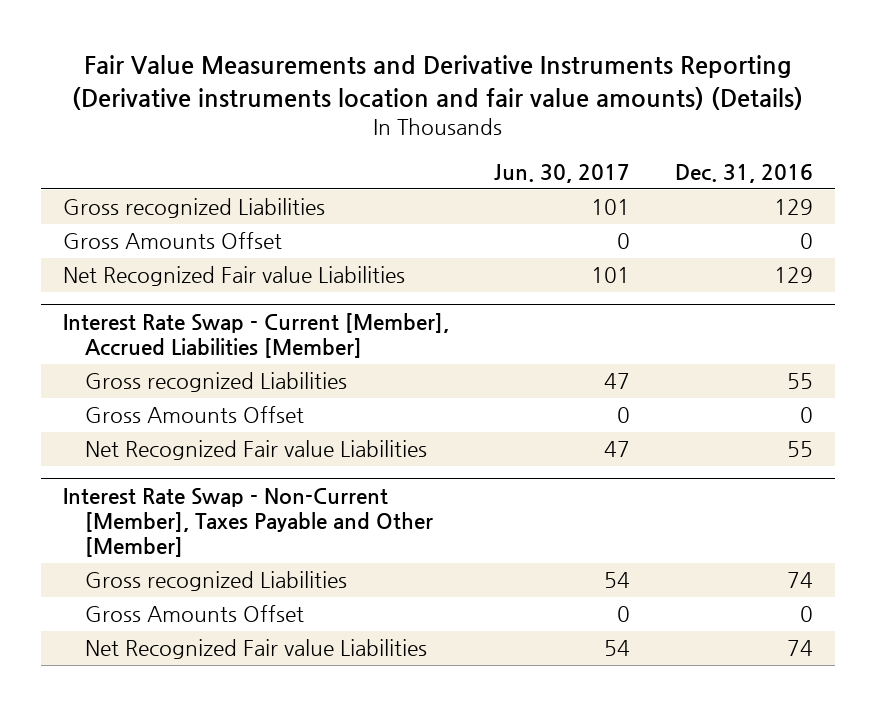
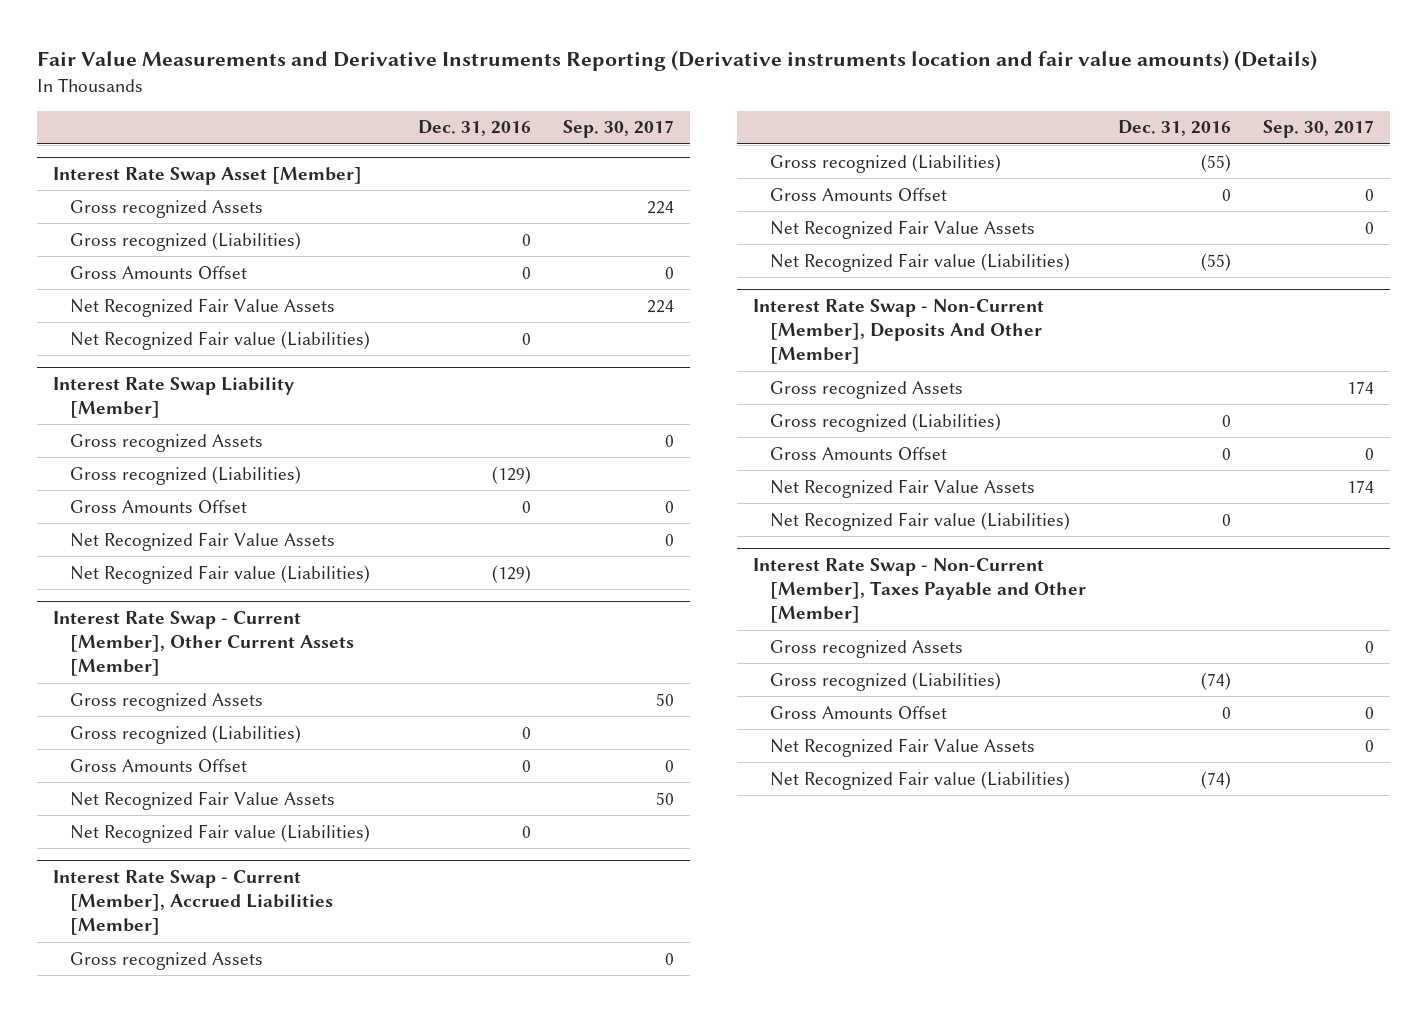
[494,163,631,183] Jun. 30, 2017 -> none
none -> [563,120,675,139] Sep. 30, 2017
none -> [53,166,363,185] Interest Rate Swap Asset [Member]
none -> [70,199,264,218] Gross recognized Assets
[63,198,326,219] Gross recognized Liabilities -> [70,231,302,251] Gross recognized (Liabilities)
[773,199,813,216] 129 -> [522,233,532,246] 0
none -> [70,297,336,317] Net Recognized Fair Value Assets
[63,266,406,287] Net Recognized Fair value Liabilities -> [70,330,371,350] Net Recognized Fair value (Liabilities)
[773,267,813,284] 129 -> [522,332,532,345] 0
none -> [53,376,295,418] Interest Rate Swap Liability [Member]
none -> [70,433,264,452] Gross recognized Assets
none -> [70,465,302,485] Gross recognized (Liabilities)
none -> [70,499,248,513] Gross Amounts Offset
none -> [70,531,336,551] Net Recognized Fair Value Assets
none -> [70,564,371,584] Net Recognized Fair value (Liabilities)
none -> [53,610,355,677] Interest Rate Swap - Current [Member], Other Current Assets [Member]
none -> [70,692,264,711] Gross recognized Assets
none -> [70,724,302,744] Gross recognized (Liabilities)
none -> [70,758,248,772] Gross Amounts Offset
none -> [70,790,336,810] Net Recognized Fair Value Assets
none -> [70,823,371,843] Net Recognized Fair value (Liabilities)
none -> [70,951,264,970] Gross recognized Assets
[85,372,348,393] Gross recognized Liabilities -> [770,153,1002,173] Gross recognized (Liabilities)
[786,373,813,390] 55 -> [1201,153,1232,172] (55)
none -> [770,219,1036,239] Net Recognized Fair Value Assets
[85,440,428,461] Net Recognized Fair value Liabilities -> [770,252,1071,272] Net Recognized Fair value (Liabilities)
[786,441,813,458] 55 -> [1201,252,1232,271] (55)
none -> [753,298,1045,365] Interest Rate Swap - Non-Current [Member], Deposits And Other [Member]
none -> [770,380,964,399] Gross recognized Assets
none -> [770,412,1002,432] Gross recognized (Liabilities)
none -> [770,446,948,460] Gross Amounts Offset
none -> [770,478,1036,498] Net Recognized Fair Value Assets
none -> [770,511,1071,531] Net Recognized Fair value (Liabilities)
none -> [770,639,964,658] Gross recognized Assets
[85,571,348,592] Gross recognized Liabilities -> [770,671,1002,691] Gross recognized (Liabilities)
[786,572,813,589] 74 -> [1201,671,1232,690] (74)
none -> [770,737,1036,757] Net Recognized Fair Value Assets
[85,639,428,660] Net Recognized Fair value Liabilities -> [770,770,1071,790] Net Recognized Fair value (Liabilities)
[786,640,813,657] 74 -> [1201,770,1232,789] (74)

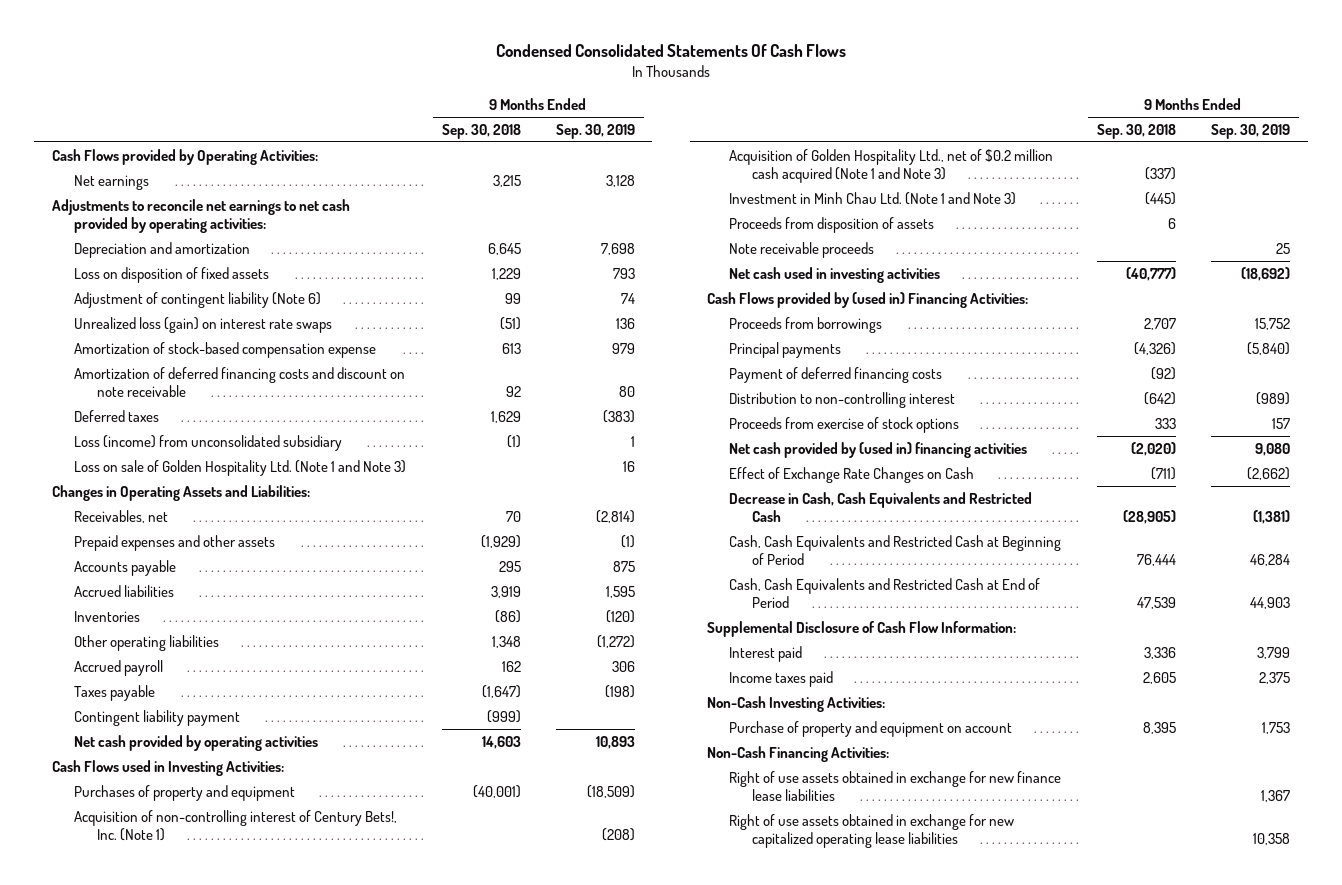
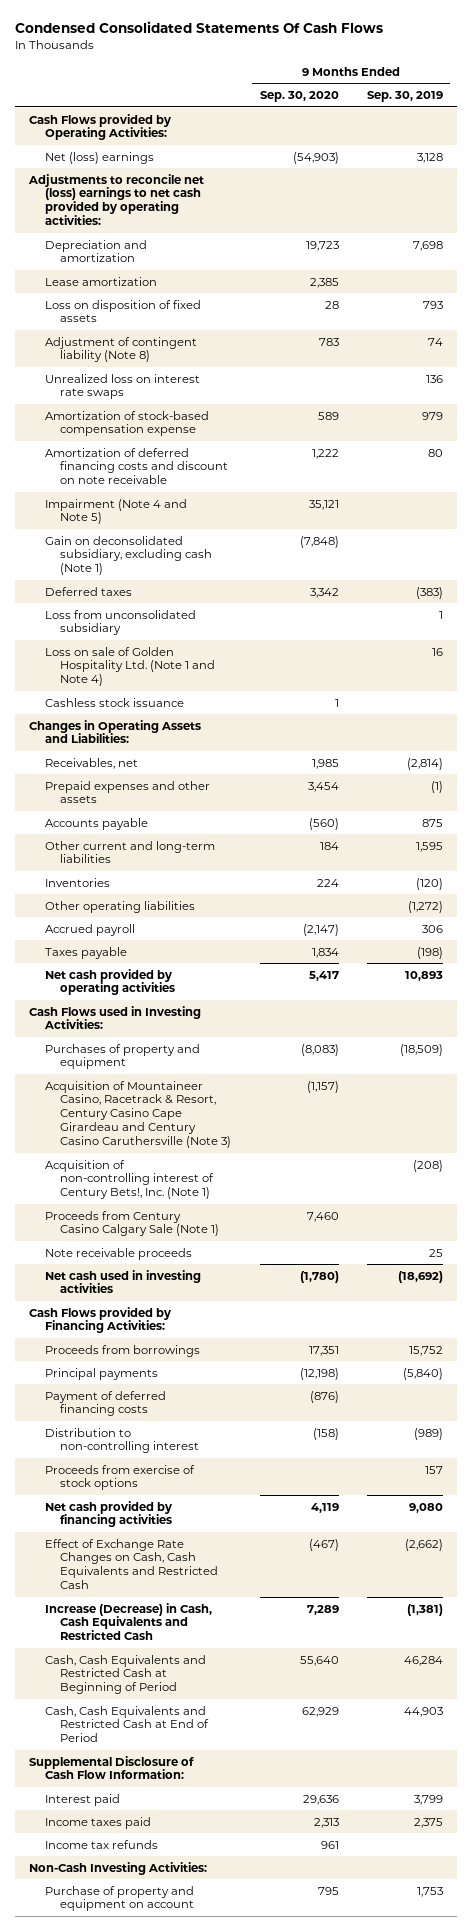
[441,123,521,139] Sep. 30, 2018 -> none
none -> [259,91,339,103] Sep. 30, 2020
[74,174,150,190] Net earnings -> [44,151,154,164] Net (loss) earnings
[52,198,351,234] Adjustments to reconcile net earnings to net cash provided by operating activities: -> [28,173,205,226] Adjustments to reconcile net (loss) earnings to net cash provided by operating activities:
none -> [44,276,157,286] Lease amortization
[74,291,322,308] Adjustment of contingent liability (Note 6) -> [44,336,197,363] Adjustment of contingent liability (Note 8)
[74,316,333,333] Unrealized loss (gain) on interest rate swaps -> [44,373,200,400] Unrealized loss on interest rate swaps
none -> [44,498,187,525] Impairment (Note 4 and Note 5)
none -> [44,535,213,576] Gain on deconsolidated subsidiary, excluding cash (Note 1)
[74,434,343,451] Loss (income) from unconsolidated subsidiary -> [44,609,196,636] Loss from unconsolidated subsidiary
[74,459,407,476] Loss on sale of Golden Hospitality Ltd. (Note 1 and Note 3) -> [44,646,216,687] Loss on sale of Golden Hospitality Ltd. (Note 1 and Note 4)
none -> [44,697,184,707] Cashless stock issuance
[74,584,175,597] Accrued liabilities -> [44,840,215,864] Other current and long-term liabilities
[74,709,241,726] Contingent liability payment -> none
none -> [44,1080,232,1149] Acquisition of Mountaineer Casino, Racetrack & Resort, Century Casino Cape Girardeau and Century Casino Caruthersville (Note 3)
[729,148,1054,184] Acquisition of Golden Hospitality Ltd., net of $0.2 million cash acquired (Note 1 and Note 3) -> none
[729,191,1017,205] Investment in Minh Chau Ltd. (Note 1 and Note 3) -> none
[729,216,935,233] Proceeds from disposition of assets -> none
none -> [44,1210,220,1237] Proceeds from Century Casino Calgary Sale (Note 1)
[707,291,1029,308] Cash Flows provided by (used in) Financing Activities: -> [29,1306,172,1334] Cash Flows provided by Financing Activities:
[729,441,1028,458] Net cash provided by (used in) financing activities -> [44,1500,173,1528] Net cash provided by financing activities
[729,466,975,483] Effect of Exchange Rate Changes on Cash -> [44,1538,219,1590] Effect of Exchange Rate Changes on Cash, Cash Equivalents and Restricted Cash
[729,491,1033,523] Decrease in Cash, Cash Equivalents and Restricted Cash -> [44,1602,212,1641] Increase (Decrease) in Cash, Cash Equivalents and Restricted Cash
none -> [44,1839,158,1849] Income tax refunds
[707,745,890,762] Non-Cash Financing Activities: -> none
[729,770,1062,802] Right of use assets obtained in exchange for new finance lease liabilities -> none
[729,813,1015,849] Right of use assets obtained in exchange for new capitalized operating lease liabilities -> none

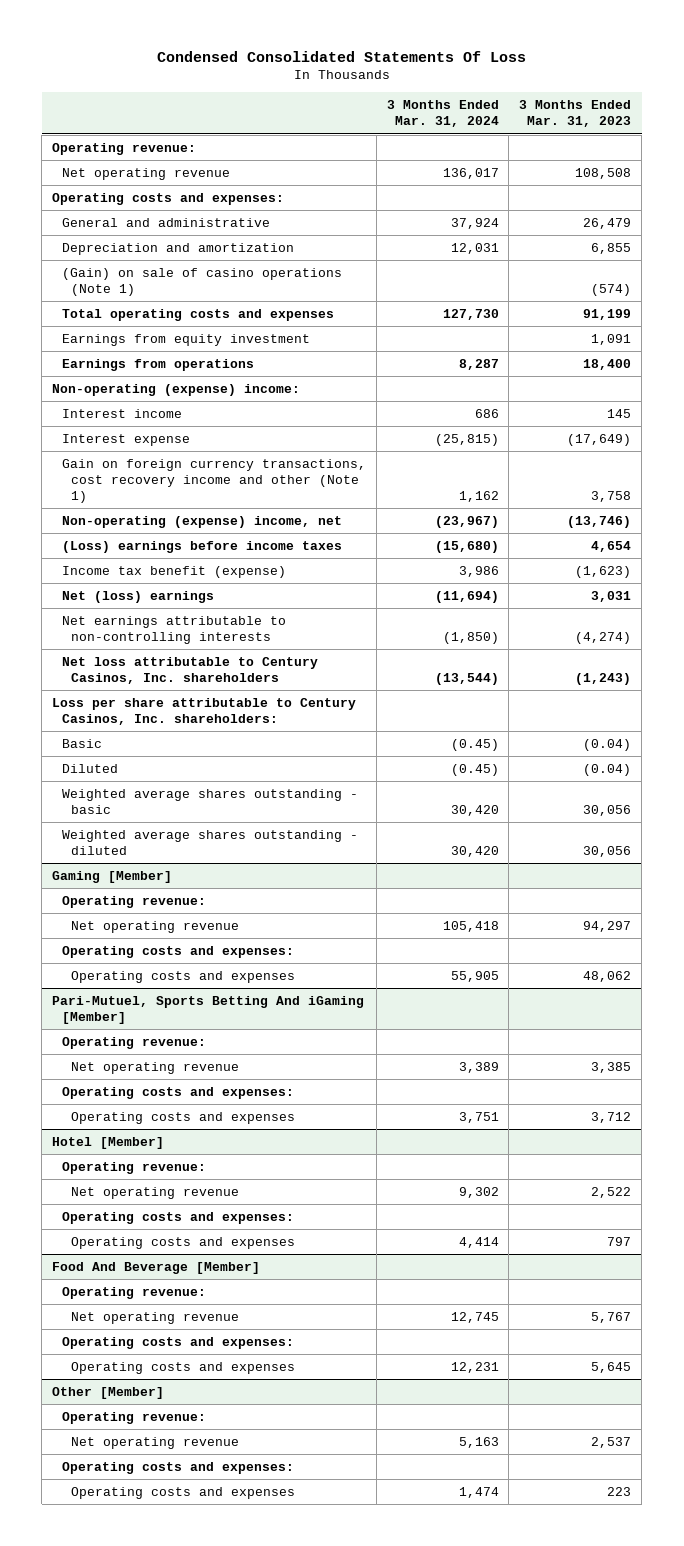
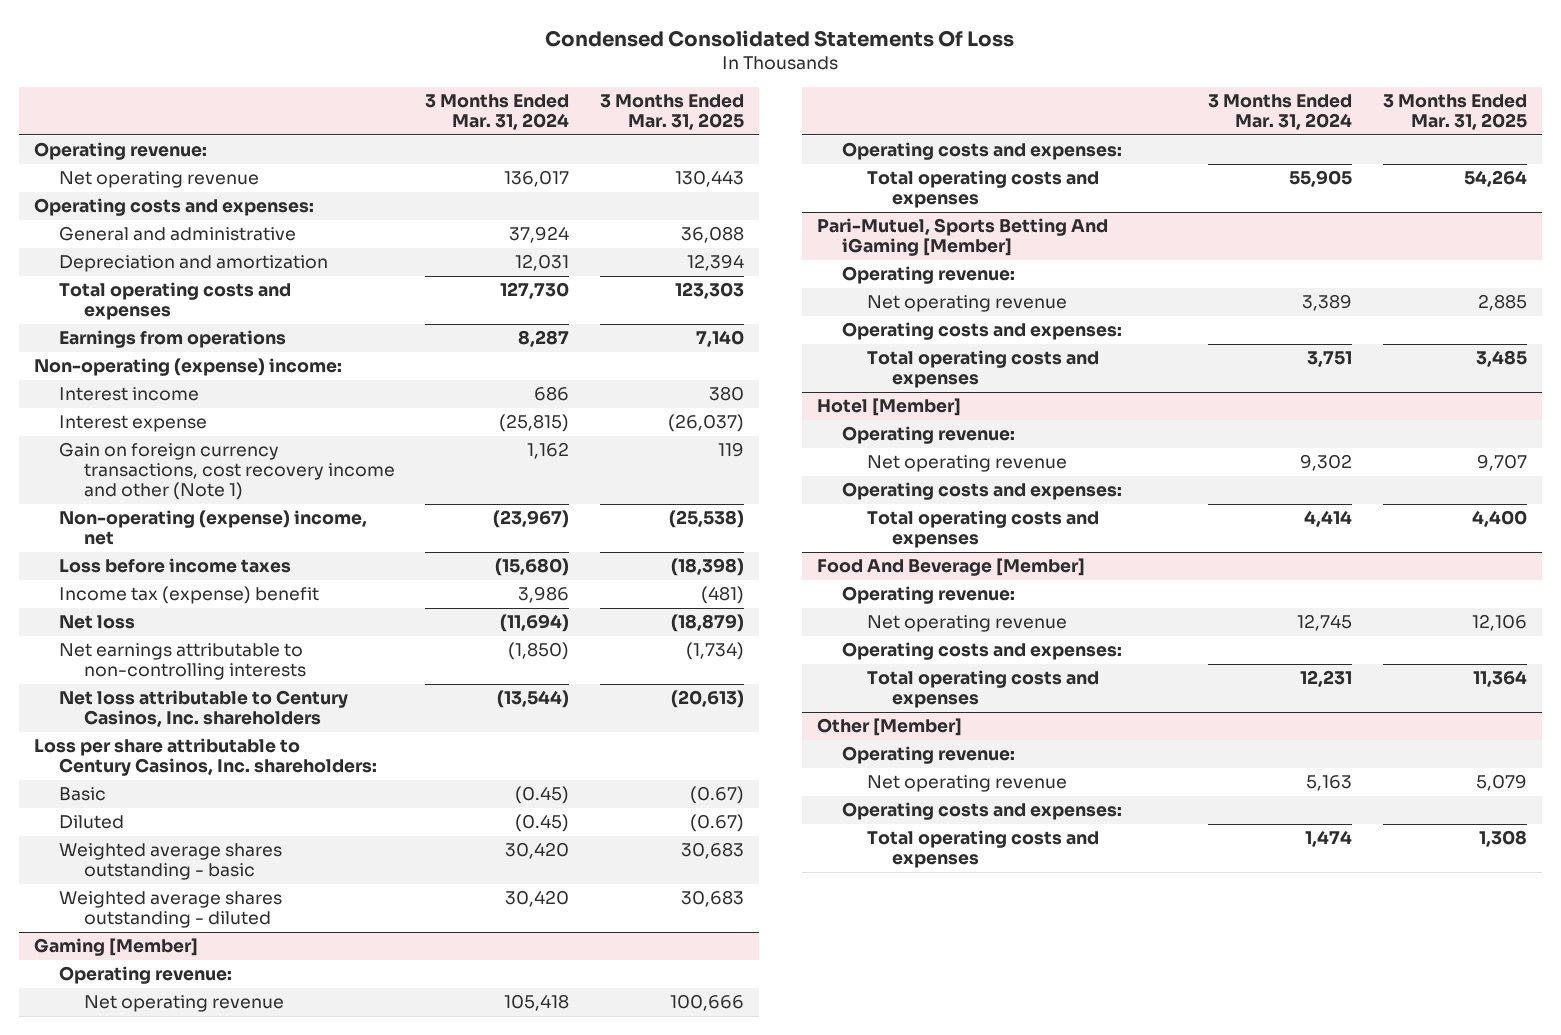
[519,100,632,128] 3 Months Ended Mar. 31, 2023 -> none
none -> [599,93,744,130] 3 Months Ended Mar. 31, 2025
[61,267,342,296] (Gain) on sale of casino operations (Note 1) -> none
[61,333,310,346] Earnings from equity investment -> none
[61,540,342,553] (Loss) earnings before income taxes -> [59,558,292,574] Loss before income taxes
[61,565,286,578] Income tax benefit (expense) -> [59,586,320,605] Income tax (expense) benefit
[61,590,214,603] Net (loss) earnings -> [59,615,136,630] Net loss
[71,970,296,983] Operating costs and expenses -> [867,170,1100,209] Total operating costs and expenses
[71,1111,296,1124] Operating costs and expenses -> [867,350,1100,389] Total operating costs and expenses
[71,1236,296,1249] Operating costs and expenses -> [867,510,1100,549] Total operating costs and expenses
[71,1361,296,1374] Operating costs and expenses -> [867,670,1100,709] Total operating costs and expenses
[71,1486,296,1499] Operating costs and expenses -> [867,830,1100,869] Total operating costs and expenses

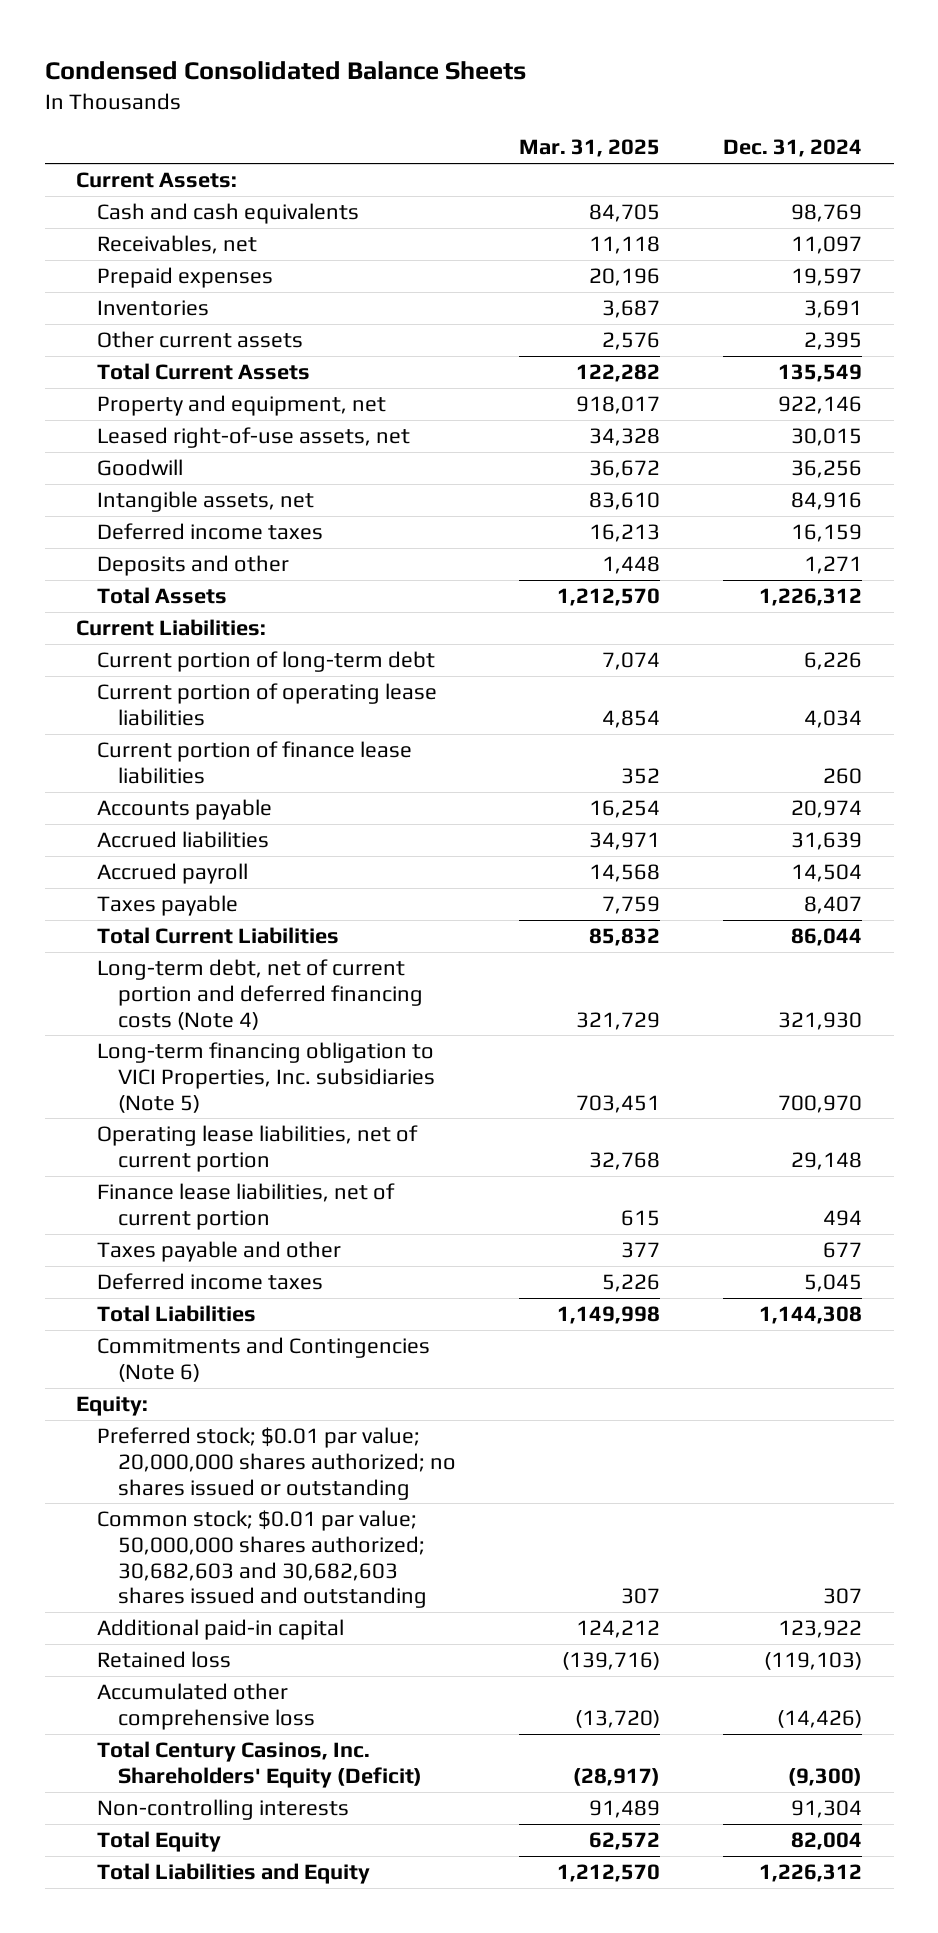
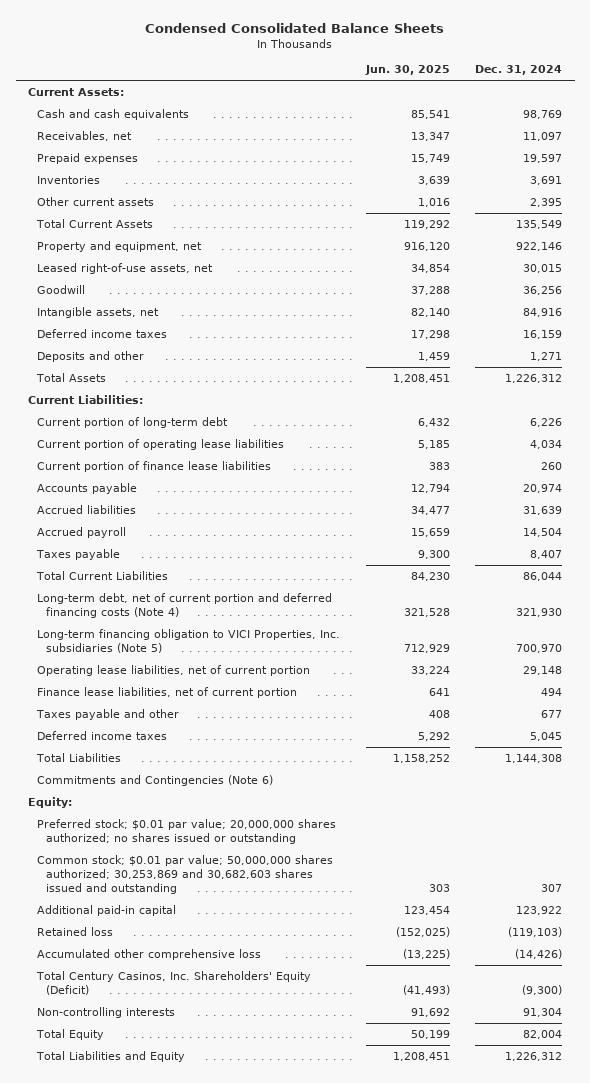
[519,139,661,158] Mar. 31, 2025 -> none
none -> [364,65,450,76] Jun. 30, 2025
[97,1510,428,1609] Common stock; $0.01 par value; 50,000,000 shares authorized; 30,682,603 and 30,682,603 shares issued and outstanding -> [37,854,334,895] Common stock; $0.01 par value; 50,000,000 shares authorized; 30,253,869 and 30,682,603 shares issued and outstanding

